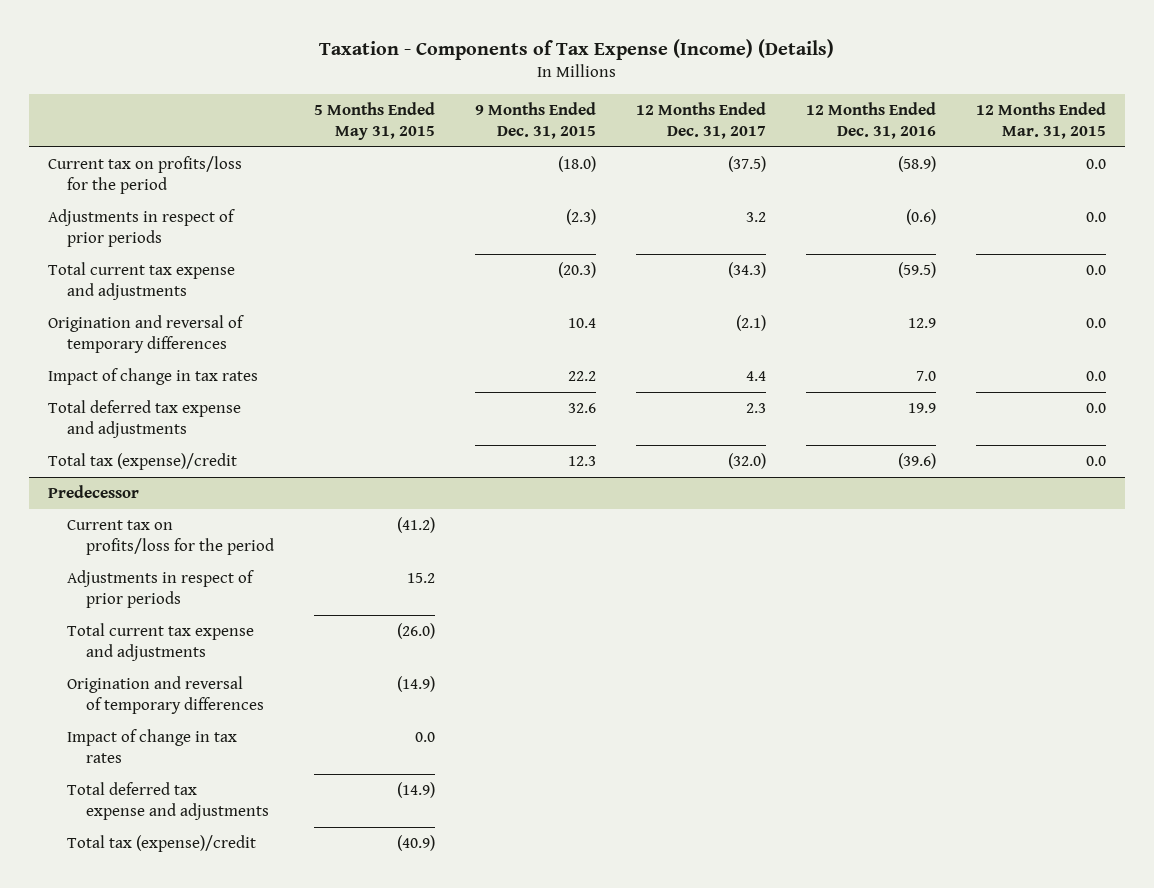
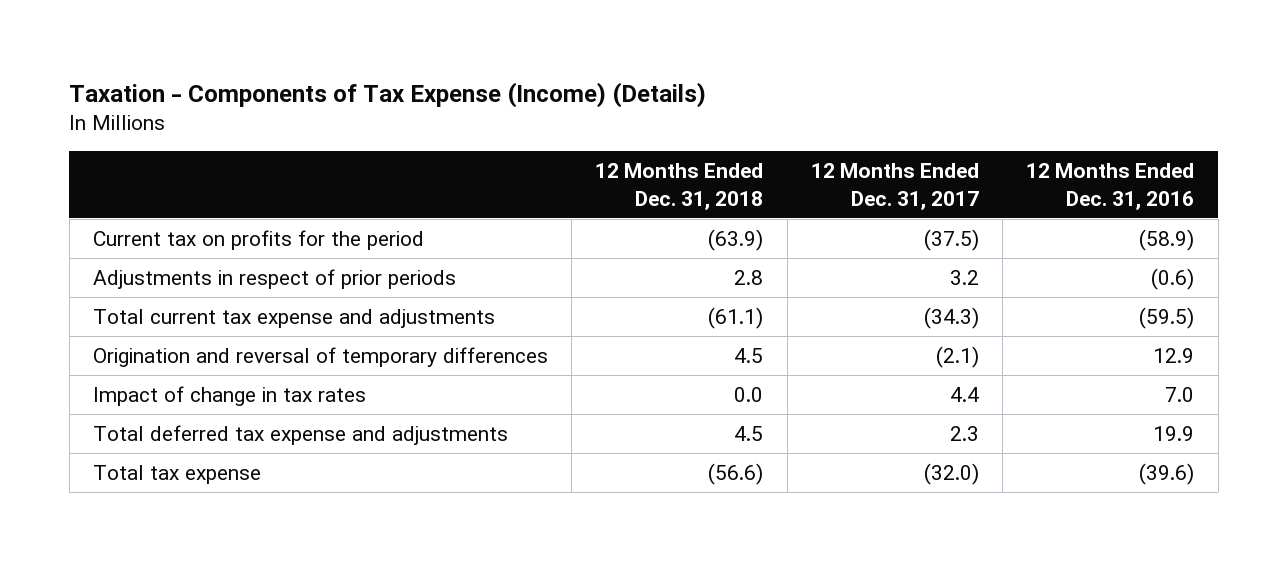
[314,102,436,140] 5 Months Ended May 31, 2015 -> none
[475,102,597,139] 9 Months Ended Dec. 31, 2015 -> none
[975,102,1106,139] 12 Months Ended Mar. 31, 2015 -> none
none -> [595,163,764,210] 12 Months Ended Dec. 31, 2018
[48,156,243,195] Current tax on profits/loss for the period -> [92,229,424,250] Current tax on profits for the period
[48,485,140,499] Predecessor -> none
[67,520,275,556] Current tax on profits/loss for the period -> none
[67,570,255,609] Adjustments in respect of prior periods -> none
[67,623,255,662] Total current tax expense and adjustments -> none
[67,676,265,715] Origination and reversal of temporary differences -> none
[67,729,238,764] Impact of change in tax rates -> none
[67,782,270,821] Total deferred tax expense and adjustments -> none
[67,835,257,853] Total tax (expense)/credit -> none
[48,453,238,471] Total tax (expense)/credit -> [92,464,261,484] Total tax expense

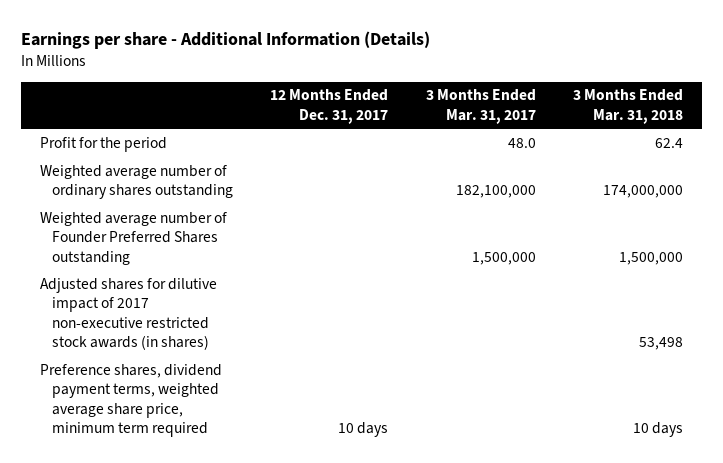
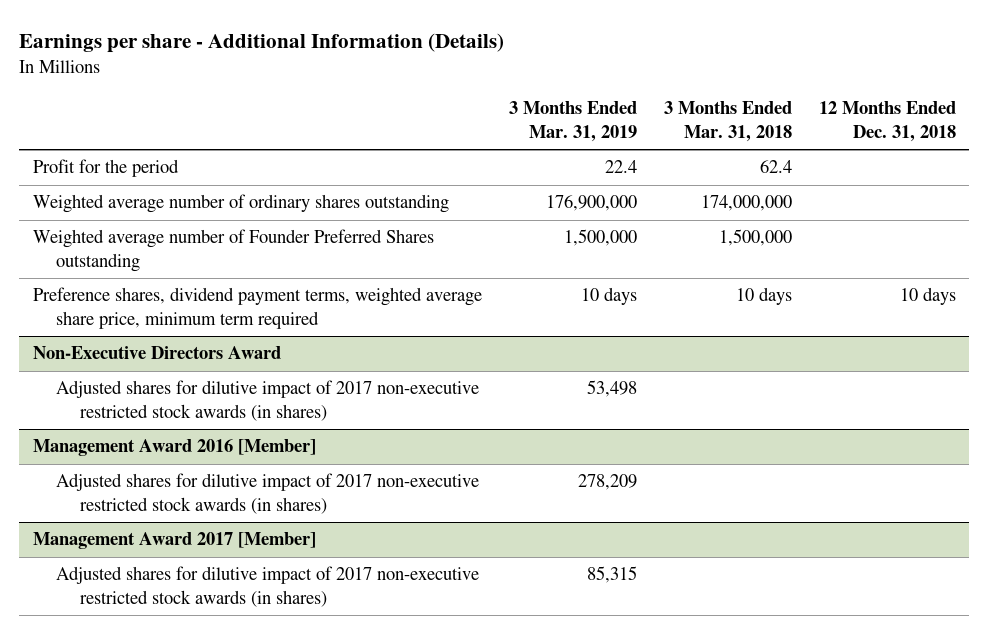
[270,89,389,124] 12 Months Ended Dec. 31, 2017 -> none
[425,89,536,124] 3 Months Ended Mar. 31, 2017 -> none
none -> [508,101,637,143] 3 Months Ended Mar. 31, 2019
none -> [818,101,956,143] 12 Months Ended Dec. 31, 2018
[40,277,218,350] Adjusted shares for dilutive impact of 2017 non-executive restricted stock awards (in shares) -> none
none -> [32,346,281,360] Non-Executive Directors Award
none -> [56,380,480,422] Adjusted shares for dilutive impact of 2017 non-executive restricted stock awards (in shares)
none -> [32,439,316,457] Management Award 2016 [Member]
none -> [56,473,480,515] Adjusted shares for dilutive impact of 2017 non-executive restricted stock awards (in shares)
none -> [32,532,316,550] Management Award 2017 [Member]
none -> [56,566,480,608] Adjusted shares for dilutive impact of 2017 non-executive restricted stock awards (in shares)

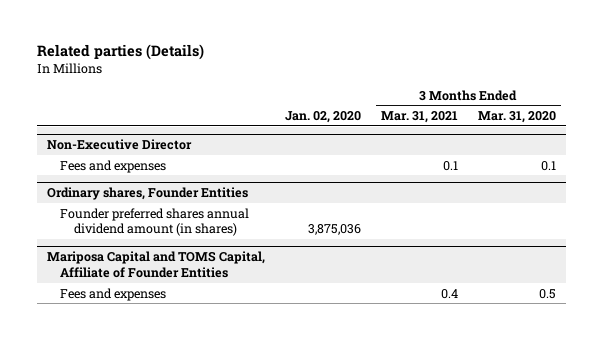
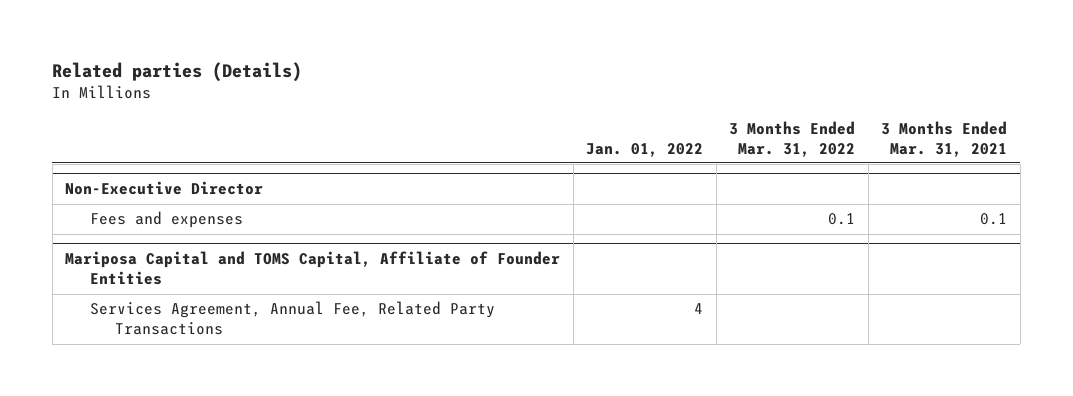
[284,111,361,124] Jan. 02, 2020 -> none
[477,111,556,124] Mar. 31, 2020 -> none
none -> [586,142,704,157] Jan. 01, 2022
none -> [729,120,856,157] 3 Months Ended Mar. 31, 2022
[46,187,248,201] Ordinary shares, Founder Entities -> none
[60,207,250,237] Founder preferred shares annual dividend amount (in shares) -> none
[60,287,167,301] Fees and expenses -> none
none -> [90,301,496,336] Services Agreement, Annual Fee, Related Party Transactions

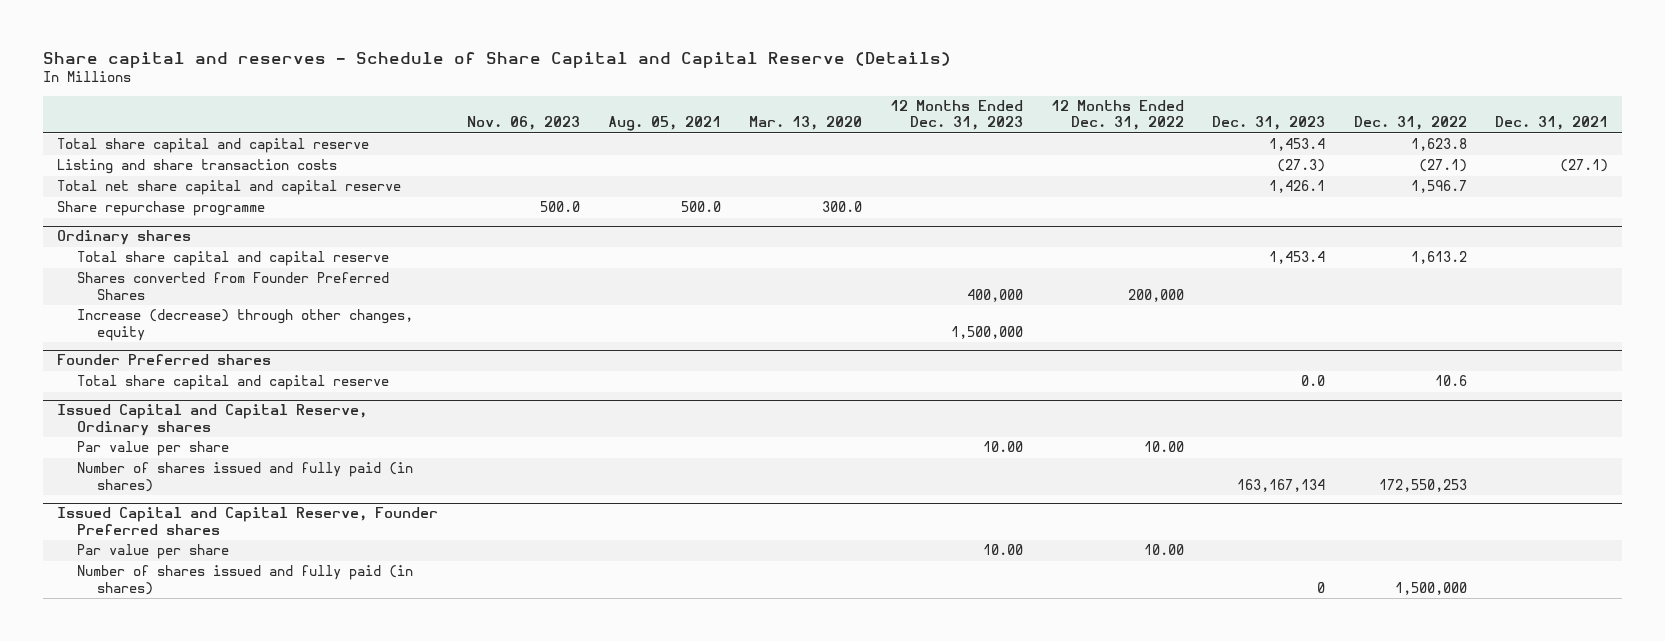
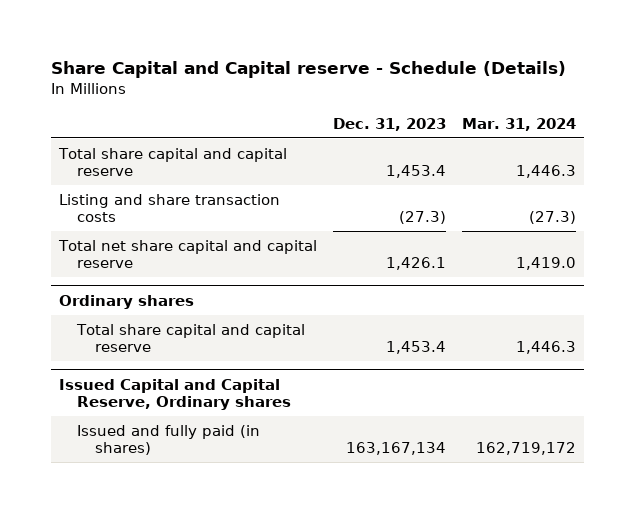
[43,52,952,69] Share capital and reserves - Schedule of Share Capital and Capital Reserve (Details) -> [51,61,567,79] Share Capital and Capital reserve - Schedule (Details)
[466,116,580,131] Nov. 06, 2023 -> none
[607,116,721,132] Aug. 05, 2021 -> none
[748,116,862,131] Mar. 13, 2020 -> none
[890,100,1024,131] 12 Months Ended Dec. 31, 2023 -> none
[1051,100,1185,131] 12 Months Ended Dec. 31, 2022 -> none
[1353,116,1467,131] Dec. 31, 2022 -> none
[1494,116,1608,131] Dec. 31, 2021 -> none
none -> [462,117,577,131] Mar. 31, 2024
[57,201,266,217] Share repurchase programme -> none
[76,272,389,300] Shares converted from Founder Preferred Shares -> none
[76,309,413,341] Increase (decrease) through other changes, equity -> none
[57,354,272,366] Founder Preferred shares -> none
[76,375,389,391] Total share capital and capital reserve -> none
[76,441,229,457] Par value per share -> none
[57,507,439,535] Issued Capital and Capital Reserve, Founder Preferred shares -> none
[76,544,229,560] Par value per share -> none
[76,565,413,595] Number of shares issued and fully paid (in shares) -> none
[76,462,413,492] Number of shares issued and fully paid (in shares) -> [77,424,261,456] Issued and fully paid (in shares)

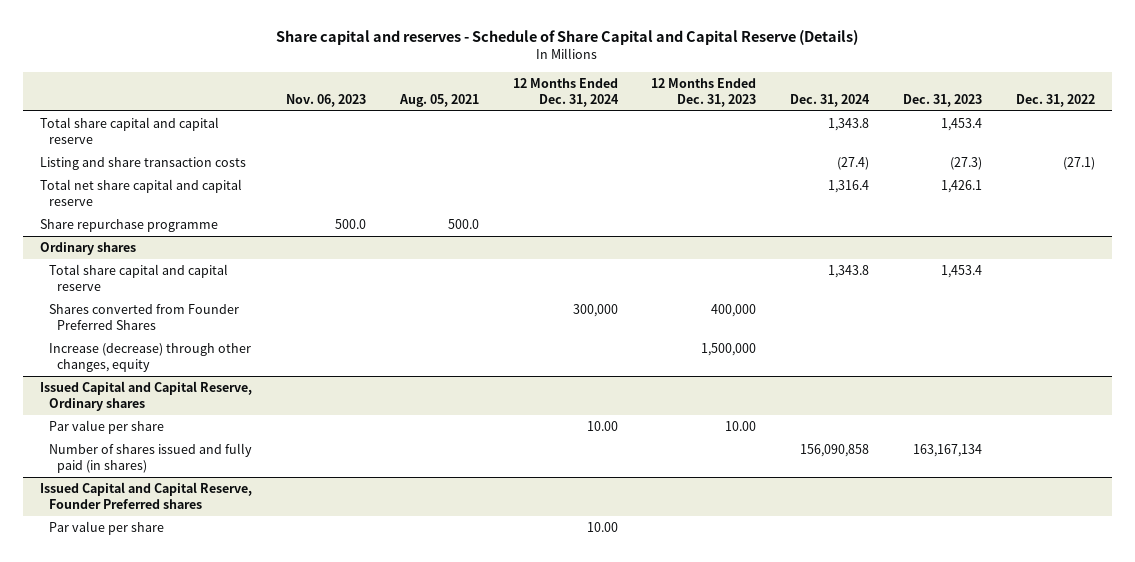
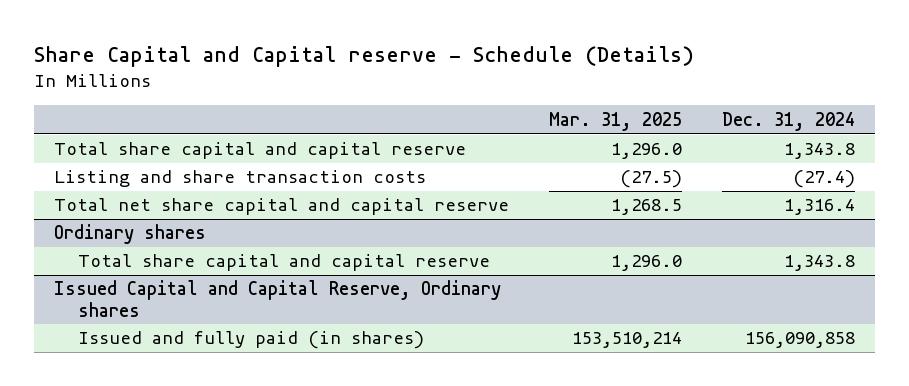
[276,30,859,46] Share capital and reserves - Schedule of Share Capital and Capital Reserve (Details) -> [33,46,694,68] Share Capital and Capital reserve - Schedule (Details)
[285,93,366,107] Nov. 06, 2023 -> none
[398,93,479,107] Aug. 05, 2021 -> none
[512,77,619,107] 12 Months Ended Dec. 31, 2024 -> none
[651,77,757,107] 12 Months Ended Dec. 31, 2023 -> none
[903,93,983,107] Dec. 31, 2023 -> none
[1016,93,1096,107] Dec. 31, 2022 -> none
none -> [548,111,682,131] Mar. 31, 2025
[39,219,218,233] Share repurchase programme -> none
[48,304,239,330] Shares converted from Founder Preferred Shares -> none
[48,343,251,372] Increase (decrease) through other changes, equity -> none
[48,420,164,435] Par value per share -> none
[39,482,252,509] Issued Capital and Capital Reserve, Founder Preferred shares -> none
[48,521,164,536] Par value per share -> none
[48,443,252,473] Number of shares issued and fully paid (in shares) -> [78,331,425,350] Issued and fully paid (in shares)

